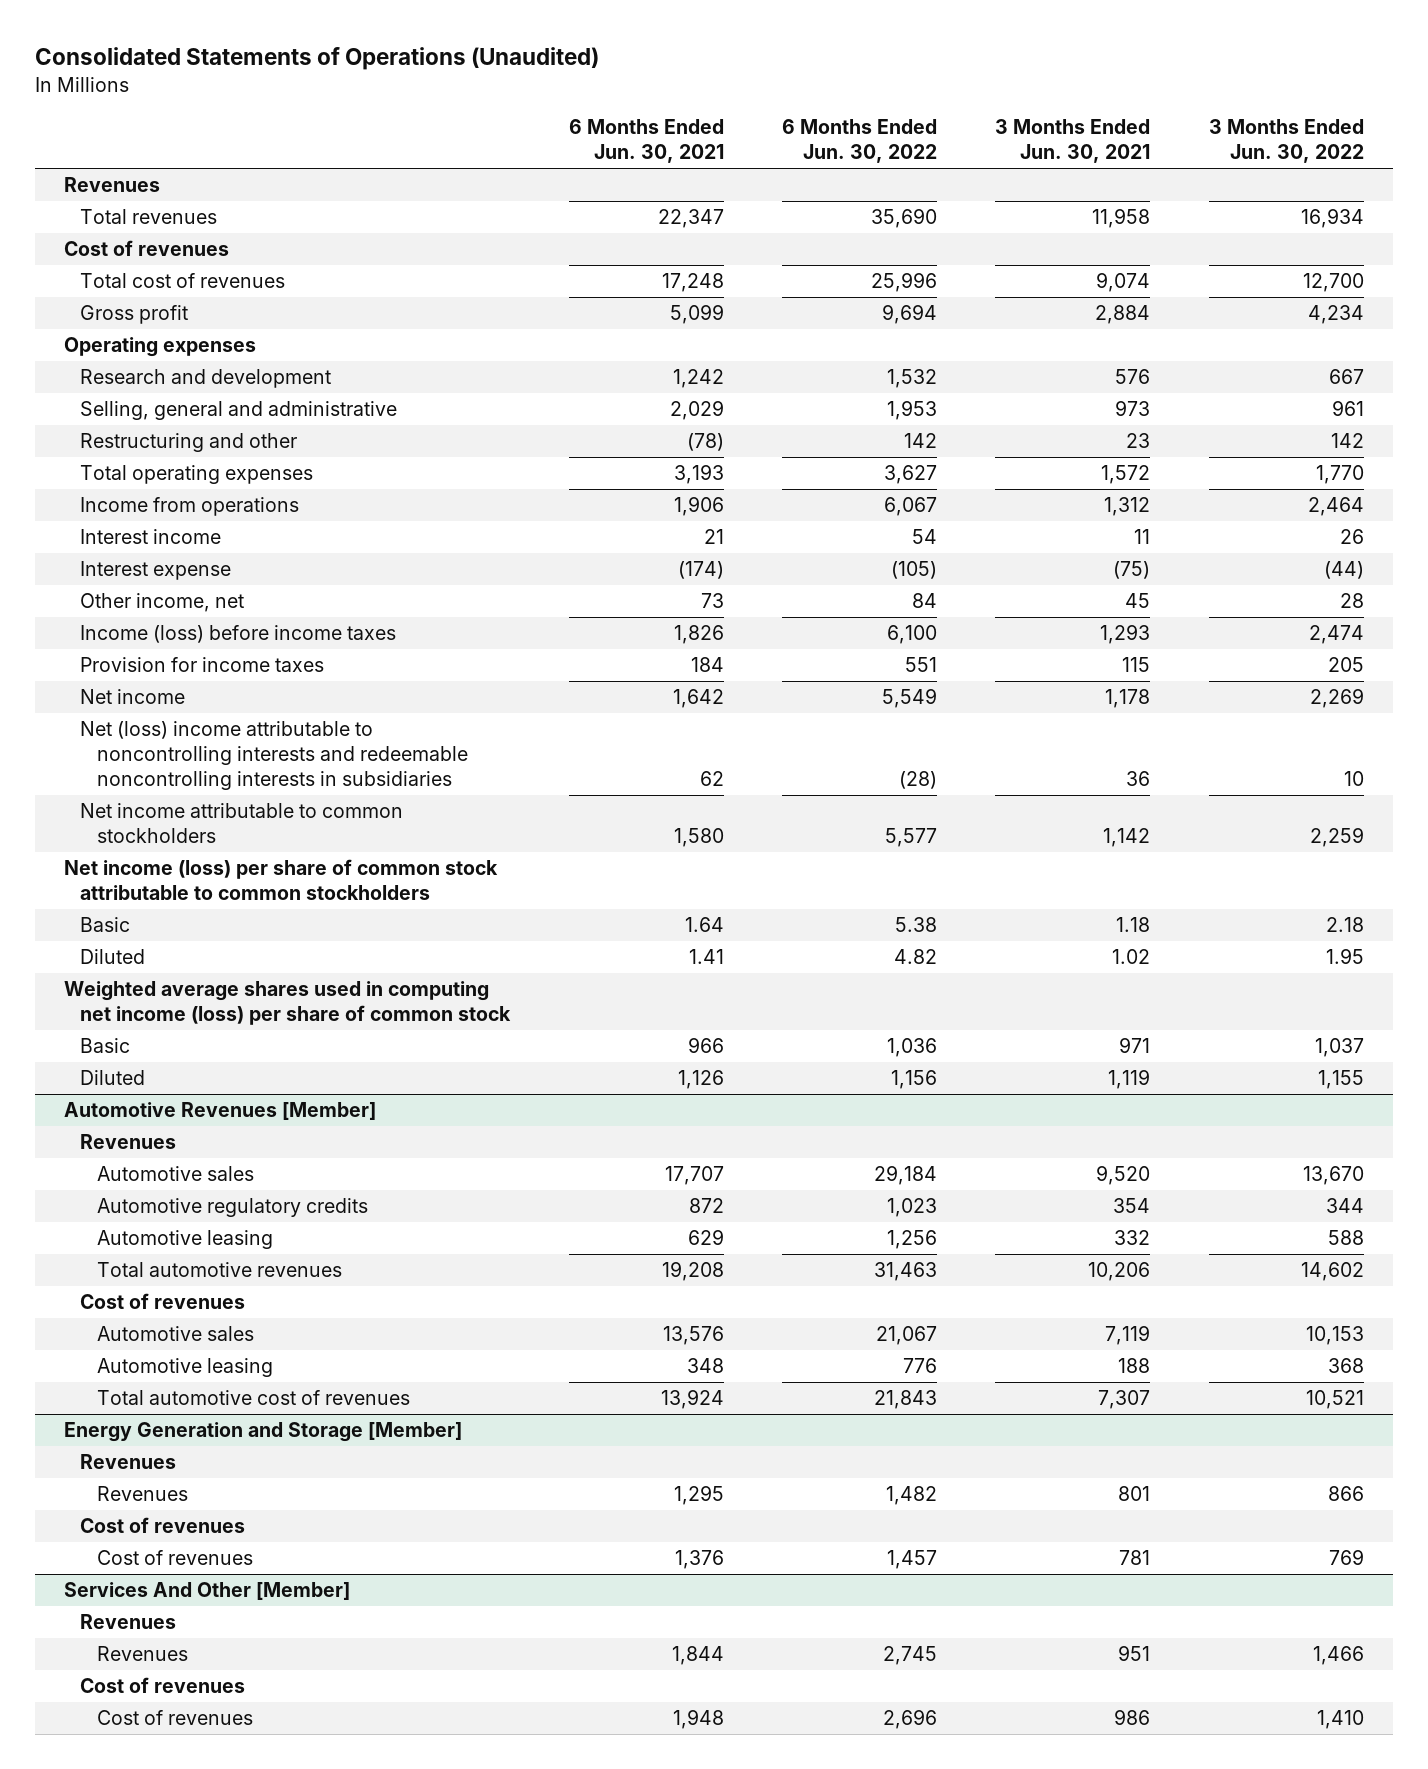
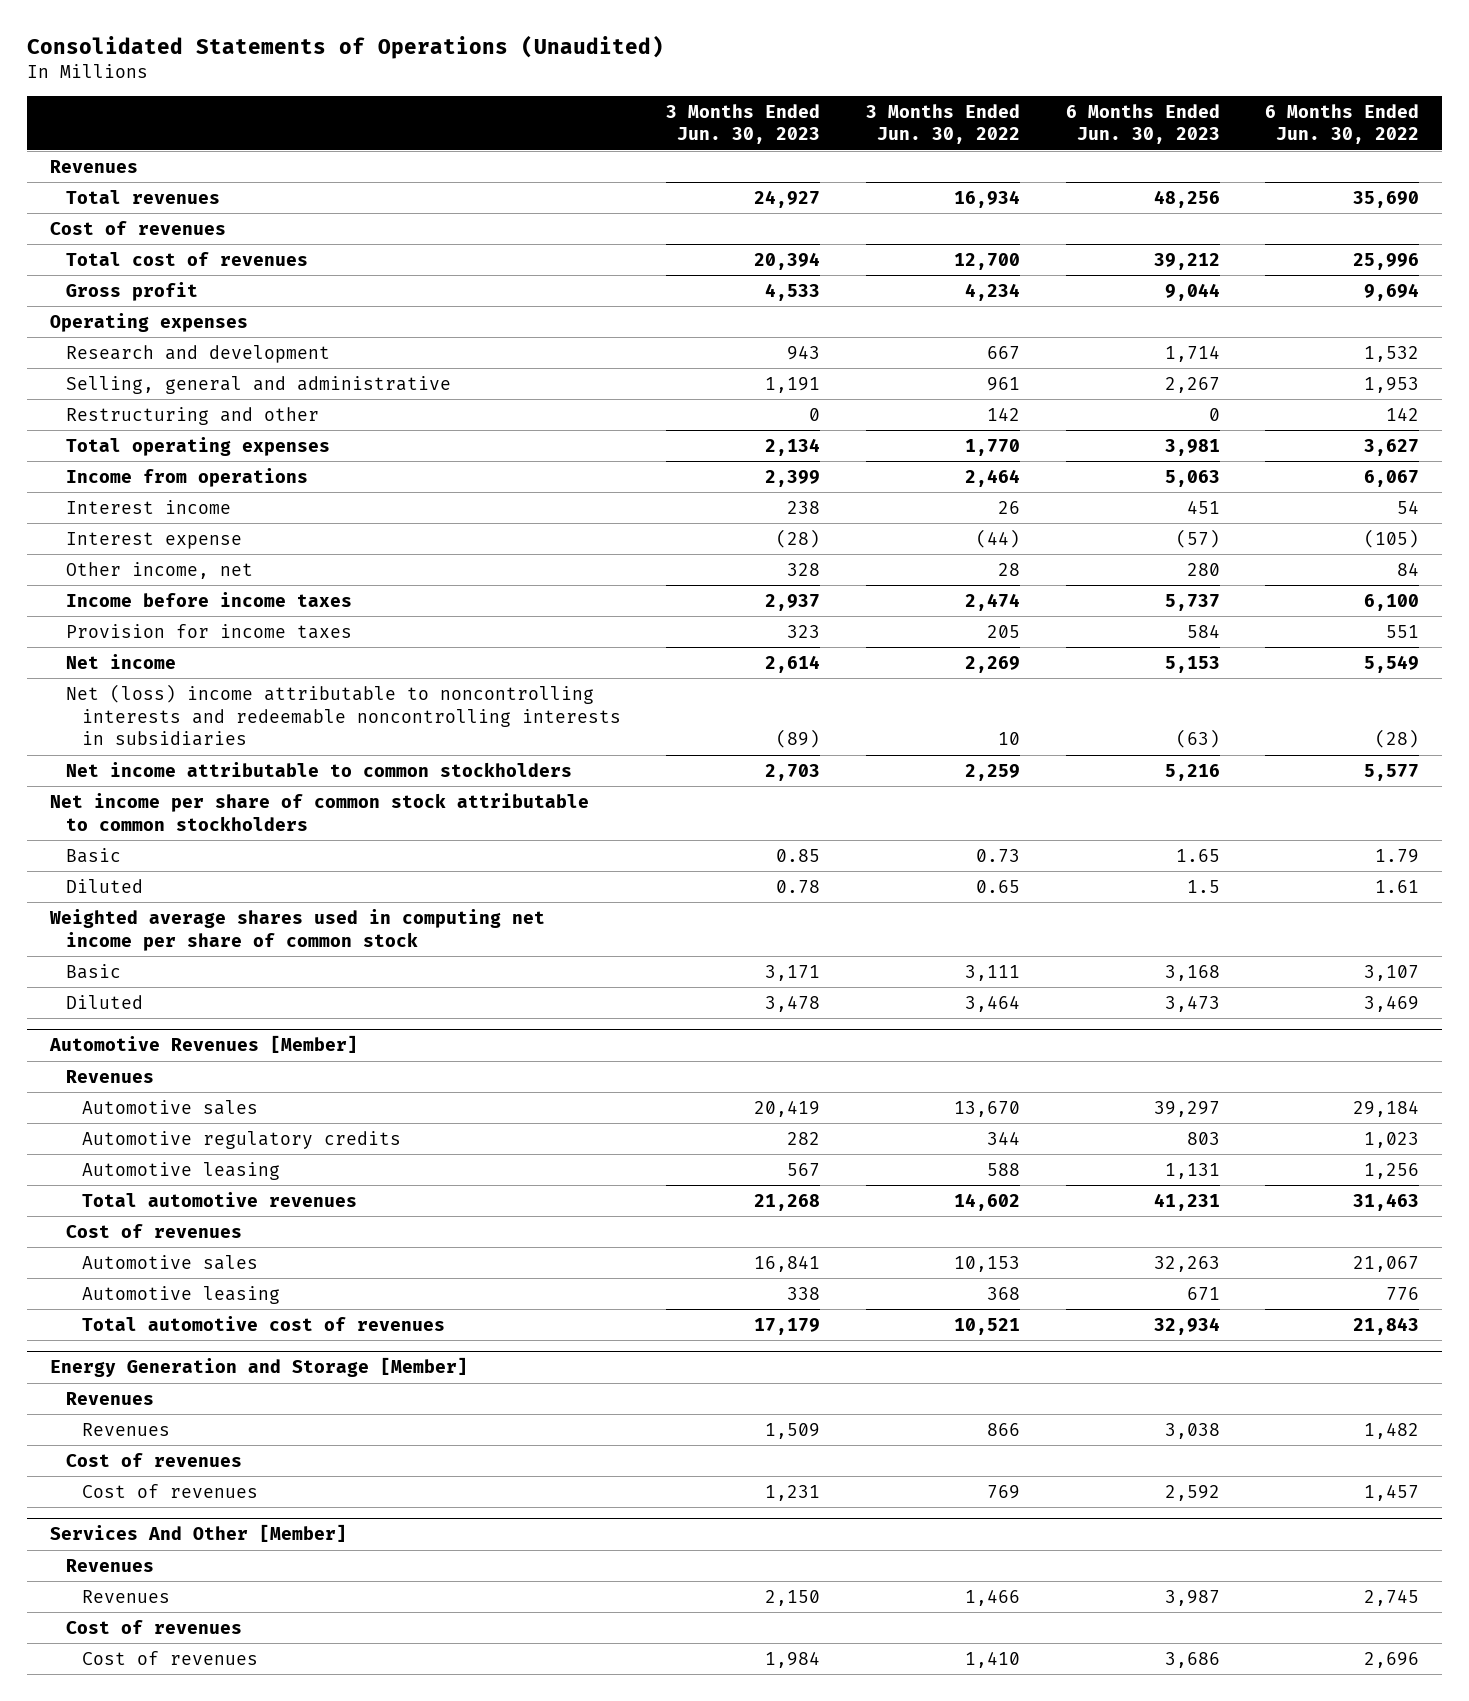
[568,119,724,164] 6 Months Ended Jun. 30, 2021 -> none
[995,119,1151,164] 3 Months Ended Jun. 30, 2021 -> none
none -> [666,103,821,145] 3 Months Ended Jun. 30, 2023
none -> [1065,103,1220,145] 6 Months Ended Jun. 30, 2023
[80,624,397,643] Income (loss) before income taxes -> [65,591,352,607] Income before income taxes
[64,858,499,901] Net income (loss) per share of common stock attributable to common stockholders -> [49,792,589,831] Net income per share of common stock attributable to common stockholders
[895,916,938,932] 5.38 -> [1375,848,1420,863] 1.79
[1325,916,1364,932] 2.18 -> [975,848,1020,862] 0.73
[894,948,938,964] 4.82 -> [1375,879,1420,893] 1.61
[1325,947,1364,964] 1.95 -> [975,879,1020,893] 0.65
[64,980,512,1026] Weighted average shares used in computing net income (loss) per share of common stock -> [48,908,545,951] Weighted average shares used in computing net income per share of common stock
[887,1037,938,1057] 1,036 -> [1364,964,1420,981] 3,107
[1314,1037,1364,1057] 1,037 -> [964,964,1020,981] 3,111
[891,1069,938,1089] 1,156 -> [1364,994,1420,1012] 3,469
[1317,1069,1364,1089] 1,155 -> [964,994,1020,1012] 3,464

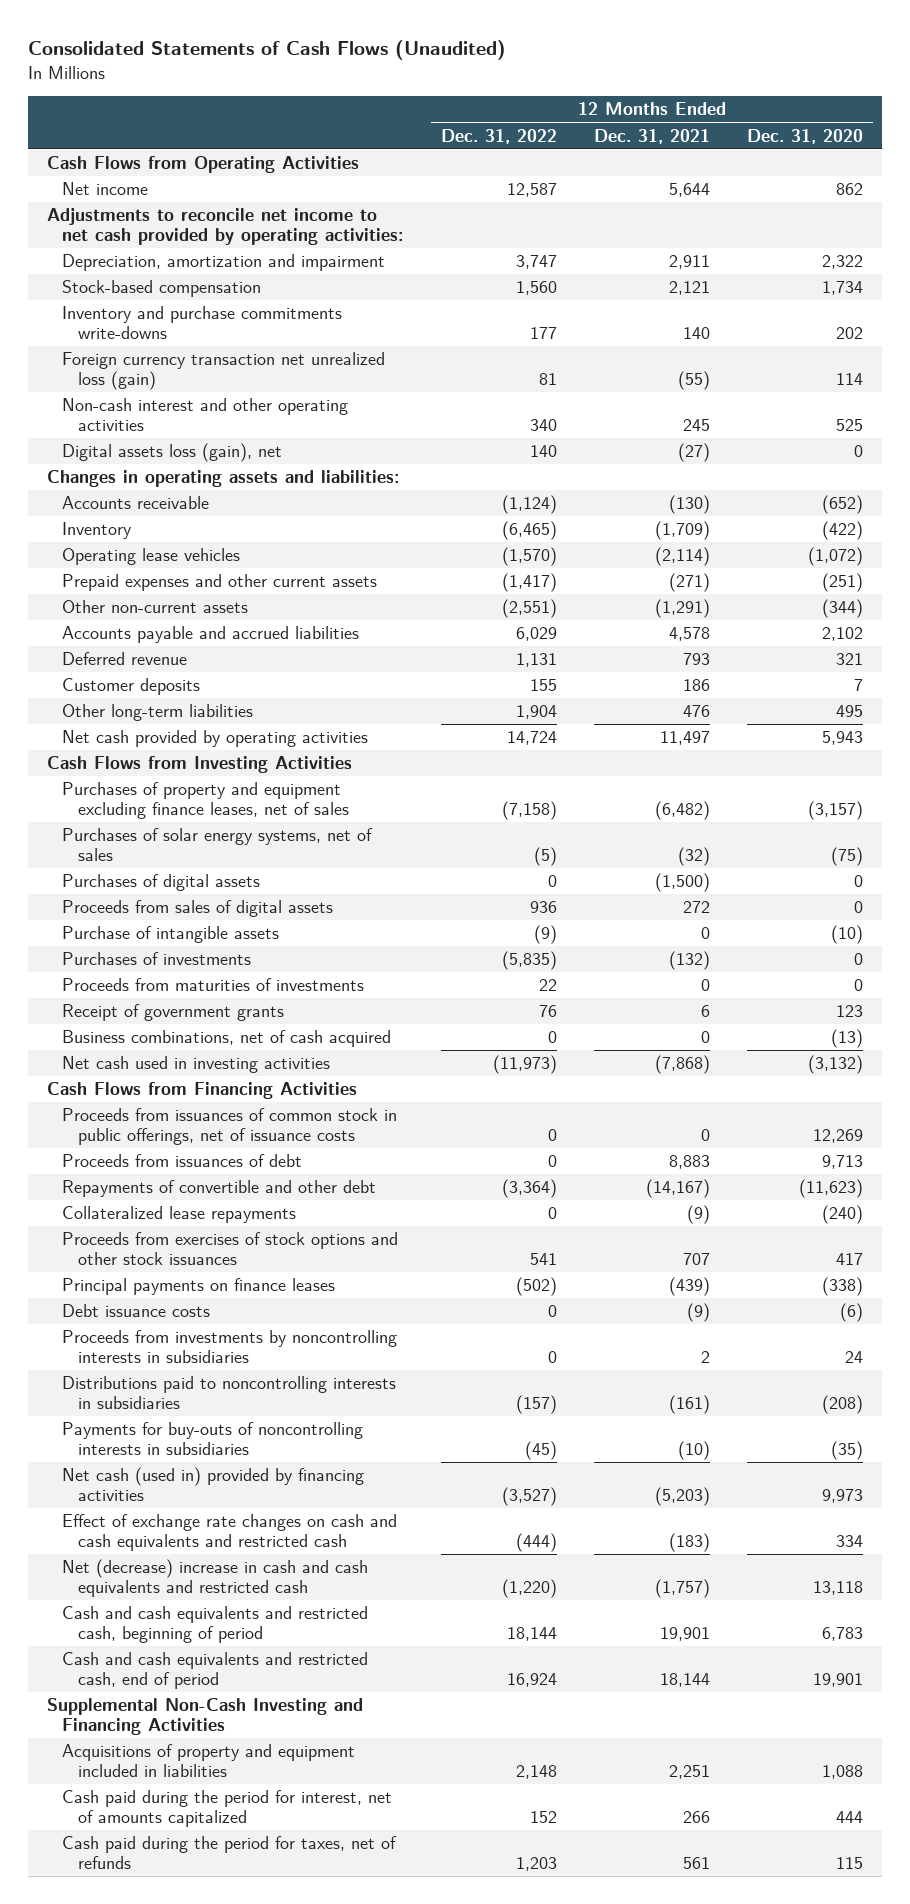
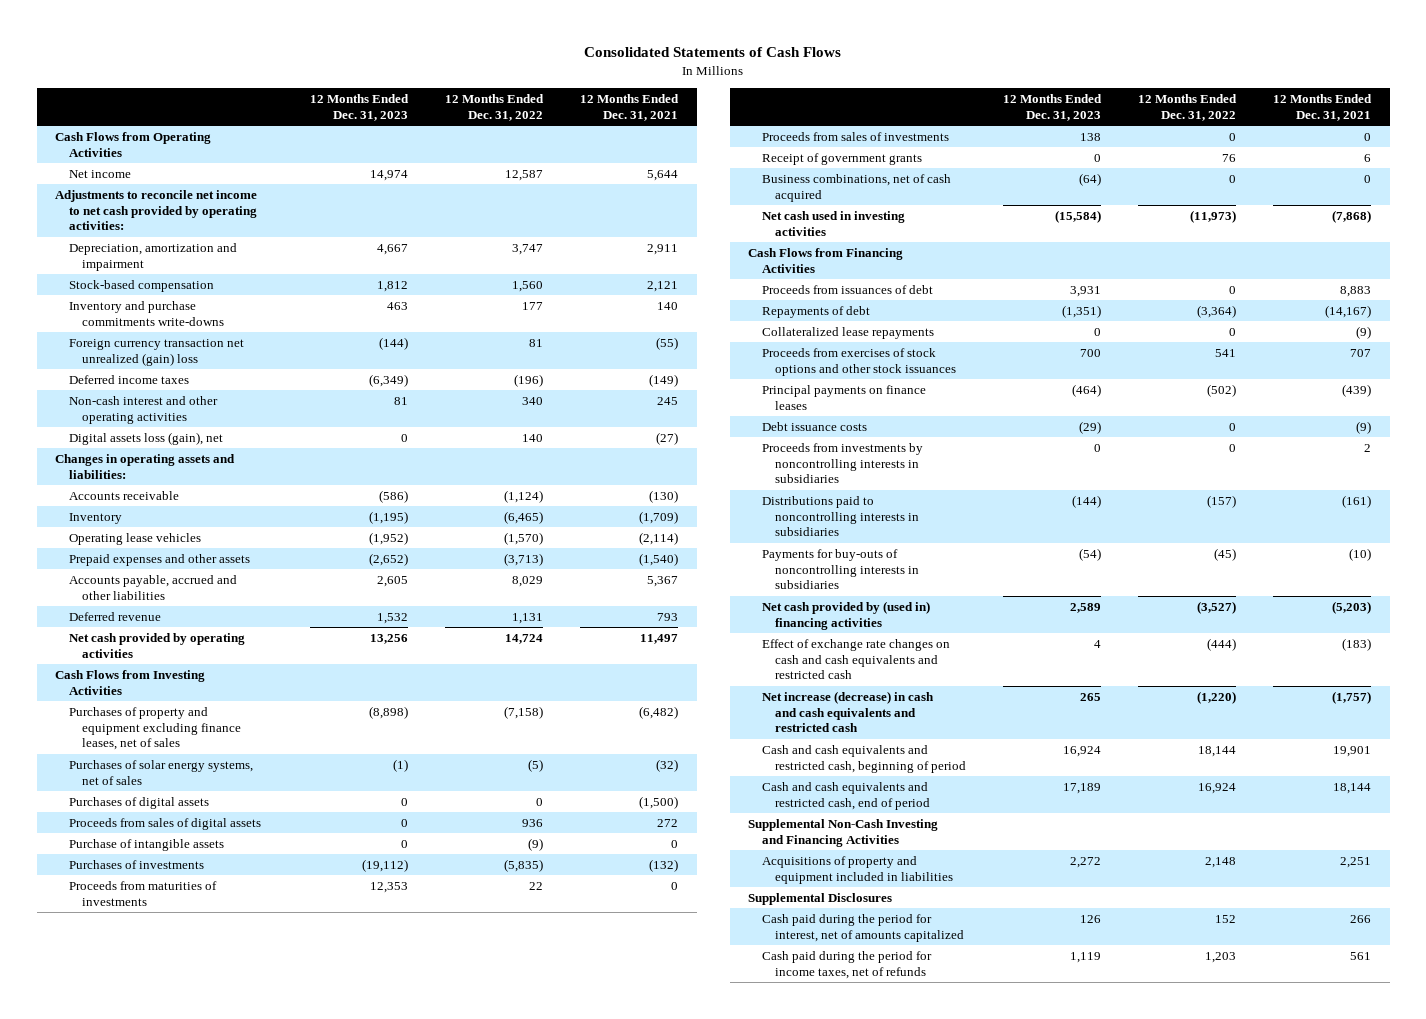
[28,40,507,61] Consolidated Statements of Cash Flows (Unaudited) -> [584,47,842,58] Consolidated Statements of Cash Flows
[747,128,864,144] Dec. 31, 2020 -> none
none -> [310,94,410,121] 12 Months Ended Dec. 31, 2023
[62,352,386,391] Foreign currency transaction net unrealized loss (gain) -> [68,338,244,366] Foreign currency transaction net unrealized (gain) loss
none -> [68,374,189,384] Deferred income taxes
[62,600,249,614] Other non-current assets -> none
[62,574,378,592] Prepaid expenses and other current assets -> [68,553,250,566] Prepaid expenses and other assets
[501,573,557,593] (1,417) -> [504,552,544,566] (3,713)
[669,573,711,593] (271) -> [639,552,679,566] (1,540)
[62,626,360,644] Accounts payable and accrued liabilities -> [68,574,237,600] Accounts payable, accrued and other liabilities
[515,627,557,642] 6,029 -> [512,575,544,587] 8,029
[669,627,711,642] 4,578 -> [647,575,679,587] 5,367
[62,678,201,696] Customer deposits -> none
[62,704,254,722] Other long-term liabilities -> none
none -> [761,131,949,141] Proceeds from sales of investments
[62,1108,398,1146] Proceeds from issuances of common stock in public offerings, net of issuance costs -> none
[62,1180,377,1198] Repayments of convertible and other debt -> [761,305,870,318] Repayments of debt
[62,1467,365,1502] Net cash (used in) provided by financing activities -> [761,600,930,630] Net cash provided by (used in) financing activities
[62,1559,369,1598] Net (decrease) increase in cash and cash equivalents and restricted cash -> [761,690,934,733] Net increase (decrease) in cash and cash equivalents and restricted cash
none -> [748,892,893,905] Supplemental Disclosures
[62,1836,398,1870] Cash paid during the period for taxes, net of refunds -> [761,950,932,979] Cash paid during the period for income taxes, net of refunds

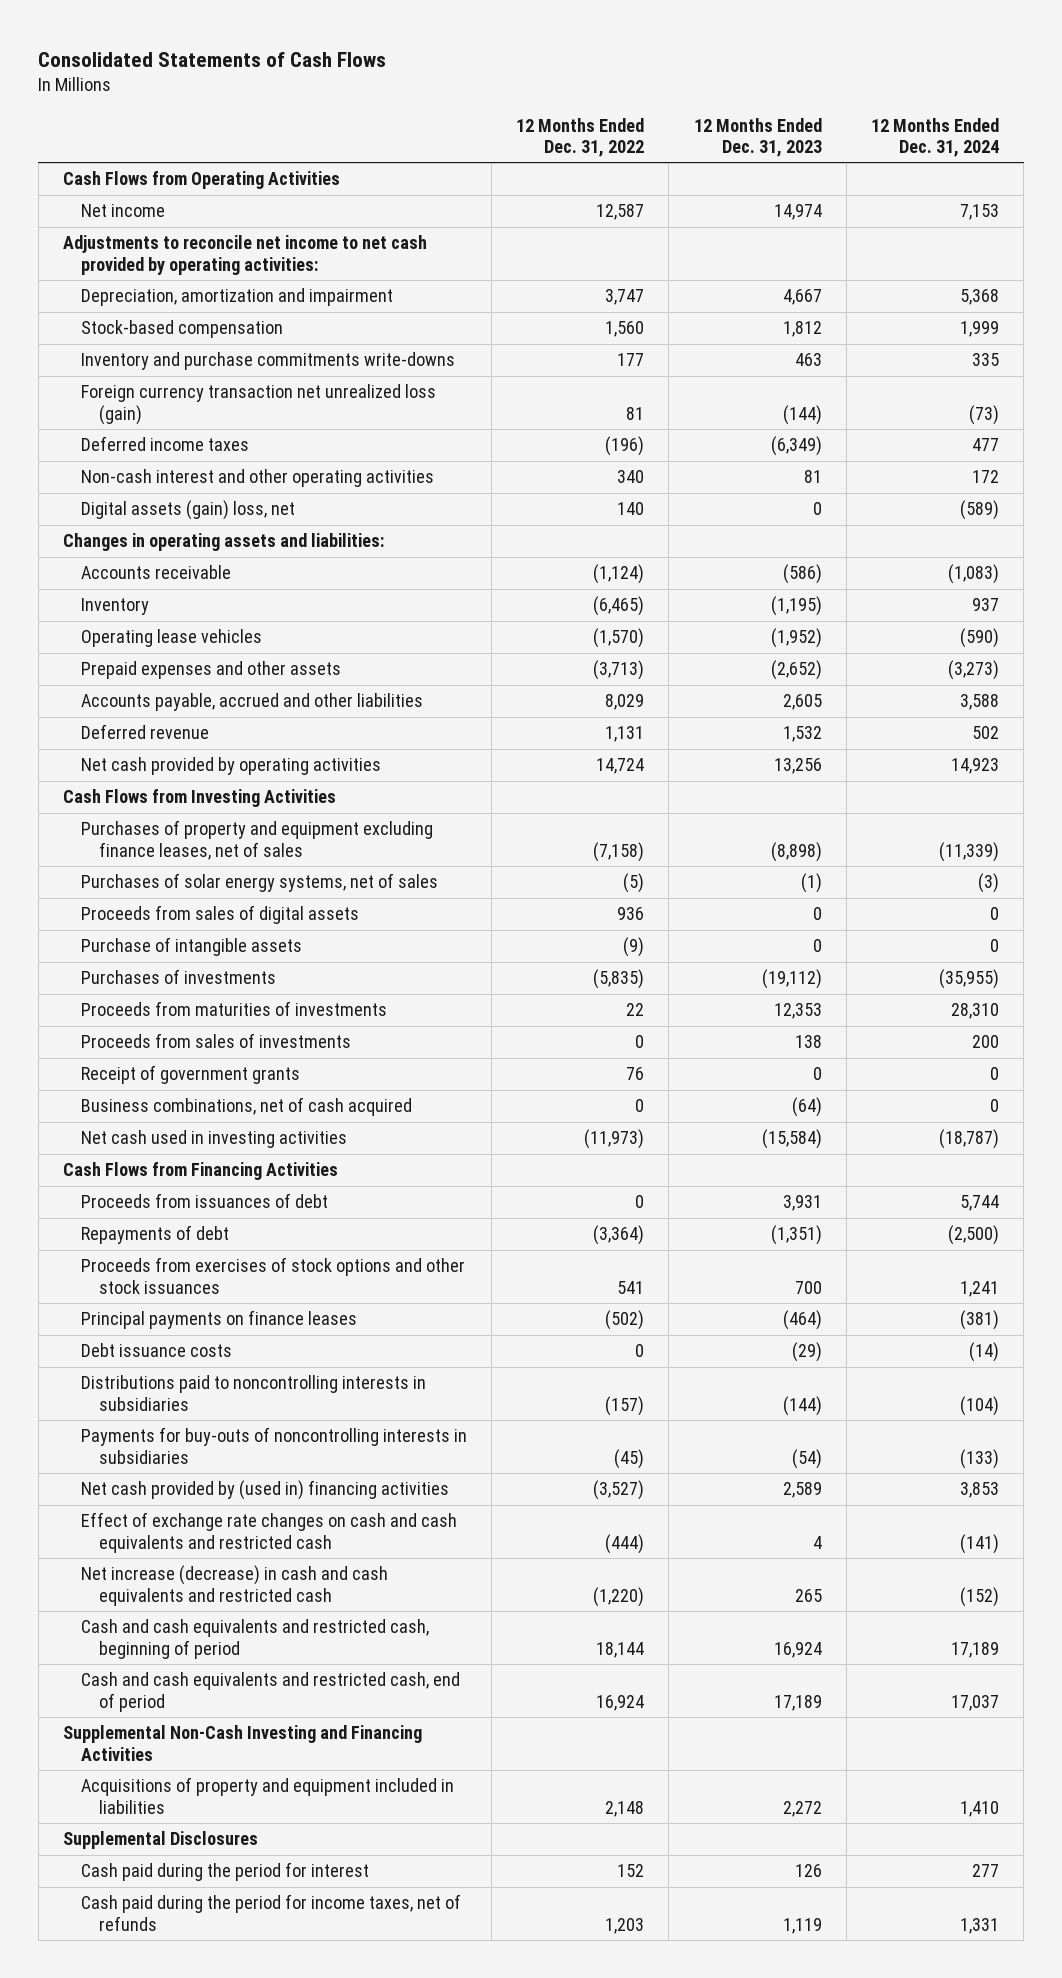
[580,94,680,121] 12 Months Ended Dec. 31, 2021 -> none
none -> [870,117,999,157] 12 Months Ended Dec. 31, 2024
[68,338,244,366] Foreign currency transaction net unrealized (gain) loss -> [80,384,436,425] Foreign currency transaction net unrealized loss (gain)
[68,431,223,445] Digital assets loss (gain), net -> [80,500,295,521] Digital assets (gain) loss, net
[68,796,209,809] Purchases of digital assets -> none
[761,326,934,339] Collateralized lease repayments -> none
[761,442,923,484] Proceeds from investments by noncontrolling interests in subsidiaries -> none
[761,913,965,942] Cash paid during the period for interest, net of amounts capitalized -> [80,1862,369,1882] Cash paid during the period for interest

